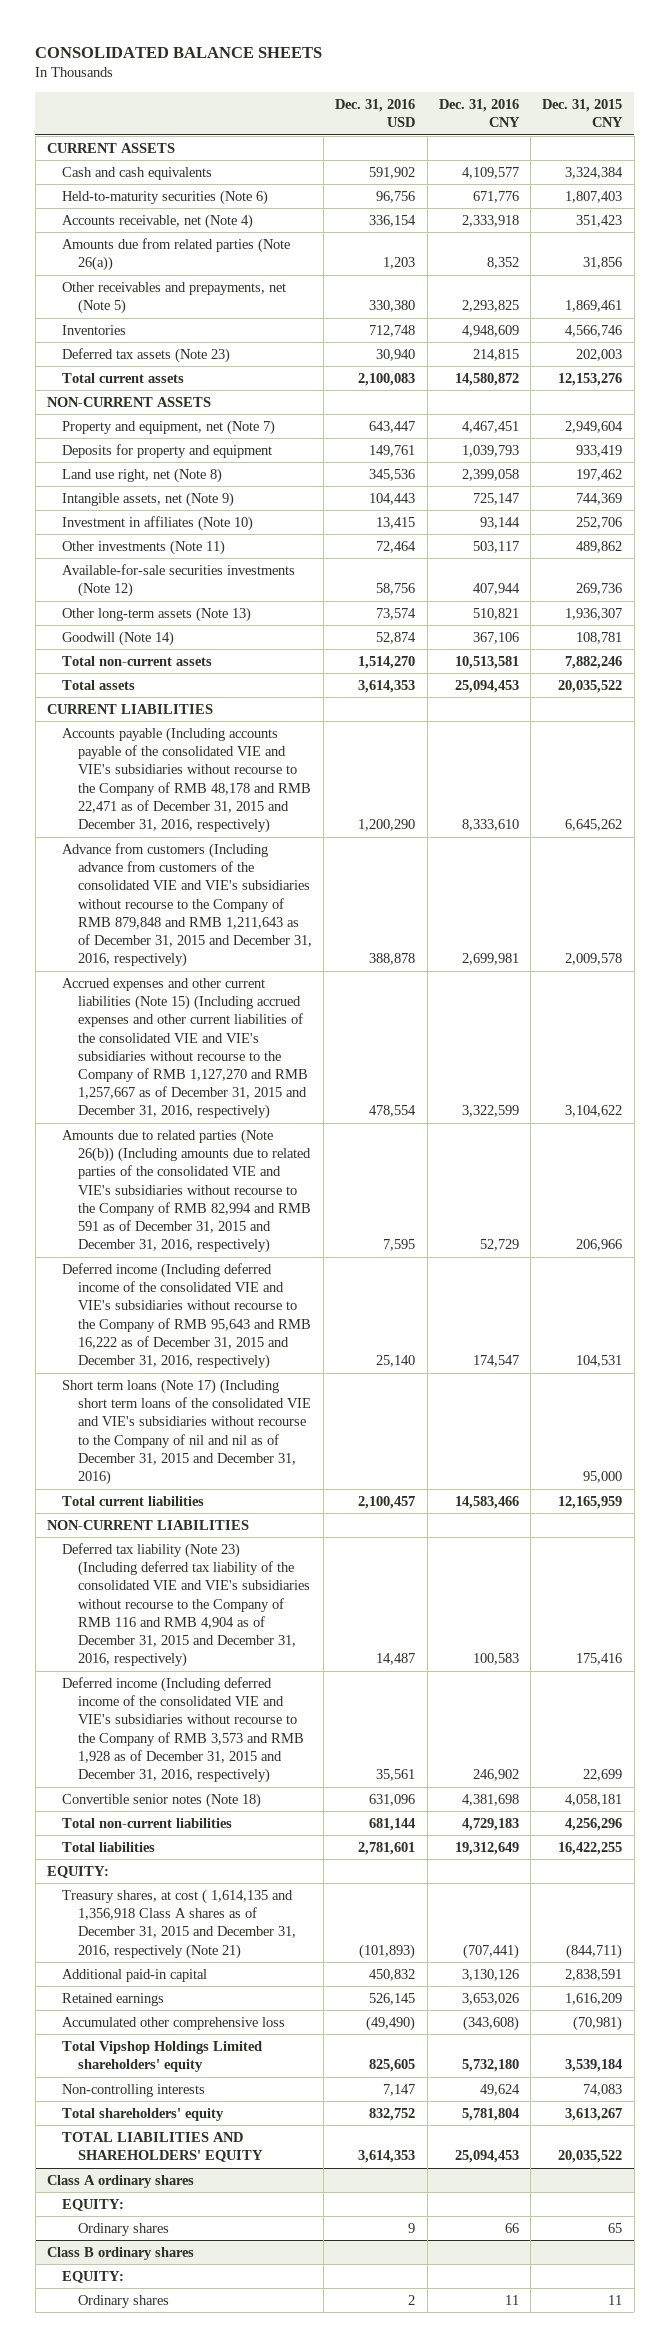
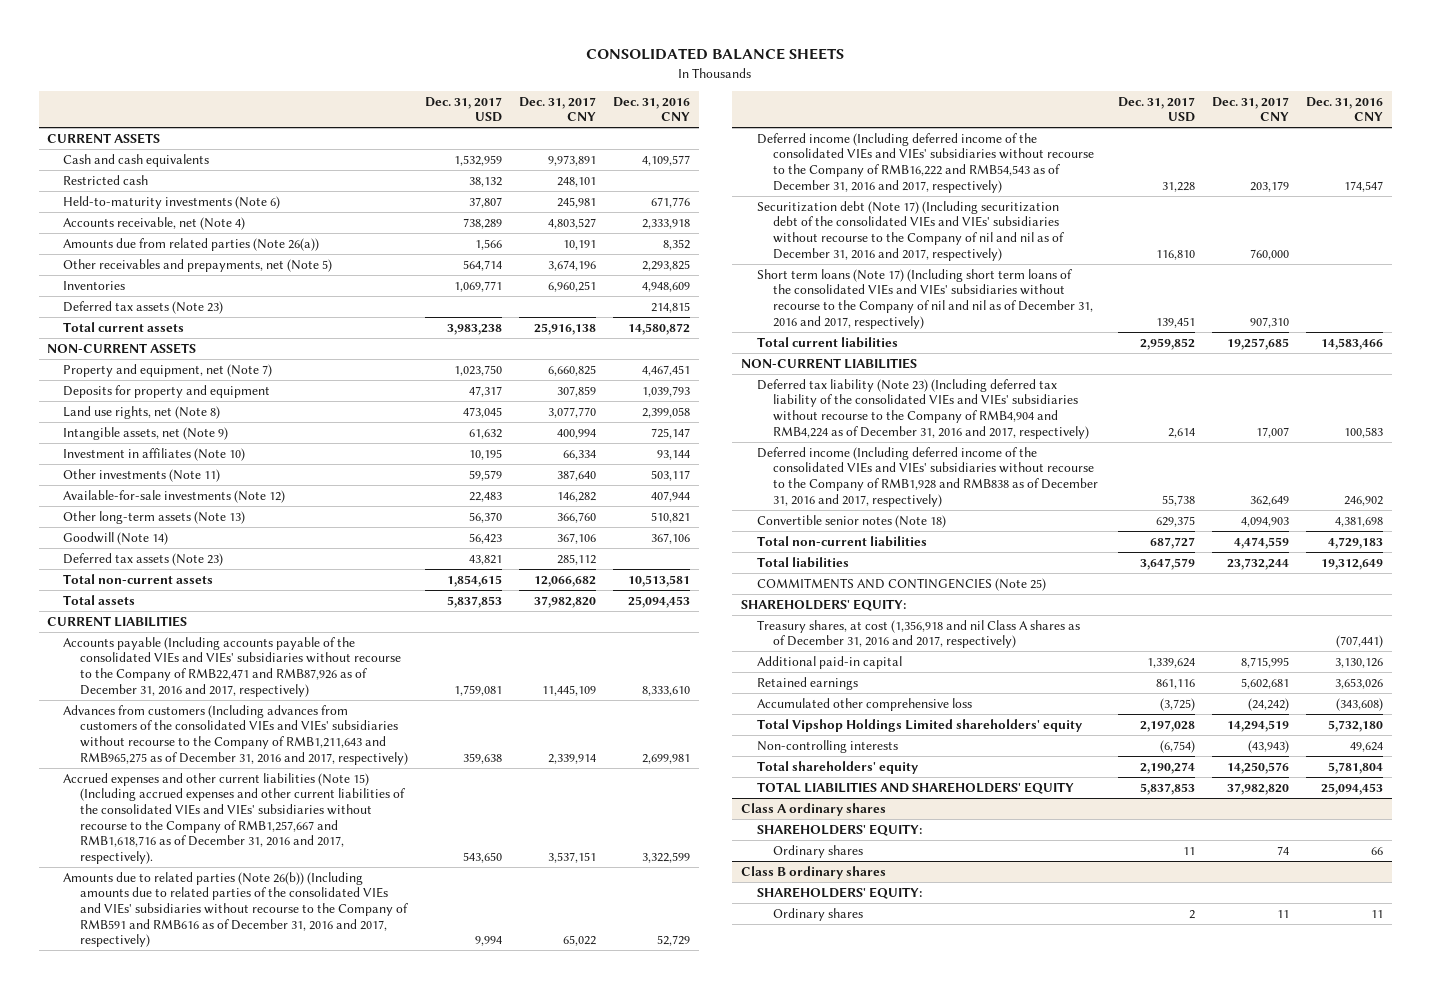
[335,98,416,128] Dec. 31, 2016 USD -> none
[542,98,624,128] Dec. 31, 2015 CNY -> none
none -> [424,96,502,123] Dec. 31, 2017 USD
none -> [518,96,596,122] Dec. 31, 2017 CNY
none -> [63,174,149,185] Restricted cash
[62,189,269,205] Held-to-maturity securities (Note 6) -> [63,195,281,209] Held-to-maturity investments (Note 6)
[62,467,223,483] Land use right, net (Note 8) -> [63,405,221,419] Land use rights, net (Note 8)
[62,563,296,598] Available-for-sale securities investments (Note 12) -> [63,489,286,503] Available-for-sale investments (Note 12)
none -> [63,552,224,566] Deferred tax assets (Note 23)
[62,726,312,834] Accounts payable (Including accounts payable of the consolidated VIE and VIE's subsidiaries without recourse to the Company of RMB 48,178 and RMB 22,471 as of December 31, 2015 and December 31, 2016, respectively) -> [63,636,401,697] Accounts payable (Including accounts payable of the consolidated VIEs and VIEs' subsidiaries without recourse to the Company of RMB22,471 and RMB87,926 as of December 31, 2016 and 2017, respectively)
[62,842,313,968] Advance from customers (Including advance from customers of the consolidated VIE and VIE's subsidiaries without recourse to the Company of RMB 879,848 and RMB 1,211,643 as of December 31, 2015 and December 31, 2016, respectively) -> [63,704,408,765] Advances from customers (Including advances from customers of the consolidated VIEs and VIEs' subsidiaries without recourse to the Company of RMB1,211,643 and RMB965,275 as of December 31, 2016 and 2017, respectively)
[62,977,309,1120] Accrued expenses and other current liabilities (Note 15) (Including accrued expenses and other current liabilities of the consolidated VIE and VIE's subsidiaries without recourse to the Company of RMB 1,127,270 and RMB 1,257,667 as of December 31, 2015 and December 31, 2016, respectively) -> [63,772,405,864] Accrued expenses and other current liabilities (Note 15) (Including accrued expenses and other current liabilities of the consolidated VIEs and VIEs' subsidiaries without recourse to the Company of RMB1,257,667 and RMB1,618,716 as of December 31, 2016 and 2017, respectively).
[62,1128,312,1254] Amounts due to related parties (Note 26(b)) (Including amounts due to related parties of the consolidated VIE and VIE's subsidiaries without recourse to the Company of RMB 82,994 and RMB 591 as of December 31, 2015 and December 31, 2016, respectively) -> [63,871,408,948] Amounts due to related parties (Note 26(b)) (Including amounts due to related parties of the consolidated VIEs and VIEs' subsidiaries without recourse to the Company of RMB591 and RMB616 as of December 31, 2016 and 2017, respectively)
[62,1262,312,1370] Deferred income (Including deferred income of the consolidated VIE and VIE's subsidiaries without recourse to the Company of RMB 95,643 and RMB 16,222 as of December 31, 2015 and December 31, 2016, respectively) -> [756,132,1094,193] Deferred income (Including deferred income of the consolidated VIEs and VIEs' subsidiaries without recourse to the Company of RMB16,222 and RMB54,543 as of December 31, 2016 and 2017, respectively)
none -> [756,200,1064,261] Securitization debt (Note 17) (Including securitization debt of the consolidated VIEs and VIEs' subsidiaries without recourse to the Company of nil and nil as of December 31, 2016 and 2017, respectively)
[62,1378,312,1486] Short term loans (Note 17) (Including short term loans of the consolidated VIE and VIE's subsidiaries without recourse to the Company of nil and nil as of December 31, 2015 and December 31, 2016) -> [756,268,1093,329] Short term loans (Note 17) (Including short term loans of the consolidated VIEs and VIEs' subsidiaries without recourse to the Company of nil and nil as of December 31, 2016 and 2017, respectively)
[62,1542,311,1668] Deferred tax liability (Note 23) (Including deferred tax liability of the consolidated VIE and VIE's subsidiaries without recourse to the Company of RMB 116 and RMB 4,904 as of December 31, 2015 and December 31, 2016, respectively) -> [756,378,1089,439] Deferred tax liability (Note 23) (Including deferred tax liability of the consolidated VIEs and VIEs' subsidiaries without recourse to the Company of RMB4,904 and RMB4,224 as of December 31, 2016 and 2017, respectively)
[62,1676,305,1784] Deferred income (Including deferred income of the consolidated VIE and VIE's subsidiaries without recourse to the Company of RMB 3,573 and RMB 1,928 as of December 31, 2015 and December 31, 2016, respectively) -> [756,446,1098,507] Deferred income (Including deferred income of the consolidated VIEs and VIEs' subsidiaries without recourse to the Company of RMB1,928 and RMB838 as of December 31, 2016 and 2017, respectively)
none -> [756,577,1046,591] COMMITMENTS AND CONTINGENCIES (Note 25)
[46,1865,109,1878] EQUITY: -> [740,598,906,611] SHAREHOLDERS' EQUITY:
[62,1888,297,1959] Treasury shares, at cost ( 1,614,135 and 1,356,918 Class A shares as of December 31, 2015 and December 31, 2016, respectively (Note 21) -> [756,619,1080,649] Treasury shares, at cost (1,356,918 and nil Class A shares as of December 31, 2016 and 2017, respectively)
[62,2198,125,2211] EQUITY: -> [756,823,922,836] SHAREHOLDERS' EQUITY:
[62,2270,125,2283] EQUITY: -> [756,886,922,899] SHAREHOLDERS' EQUITY:

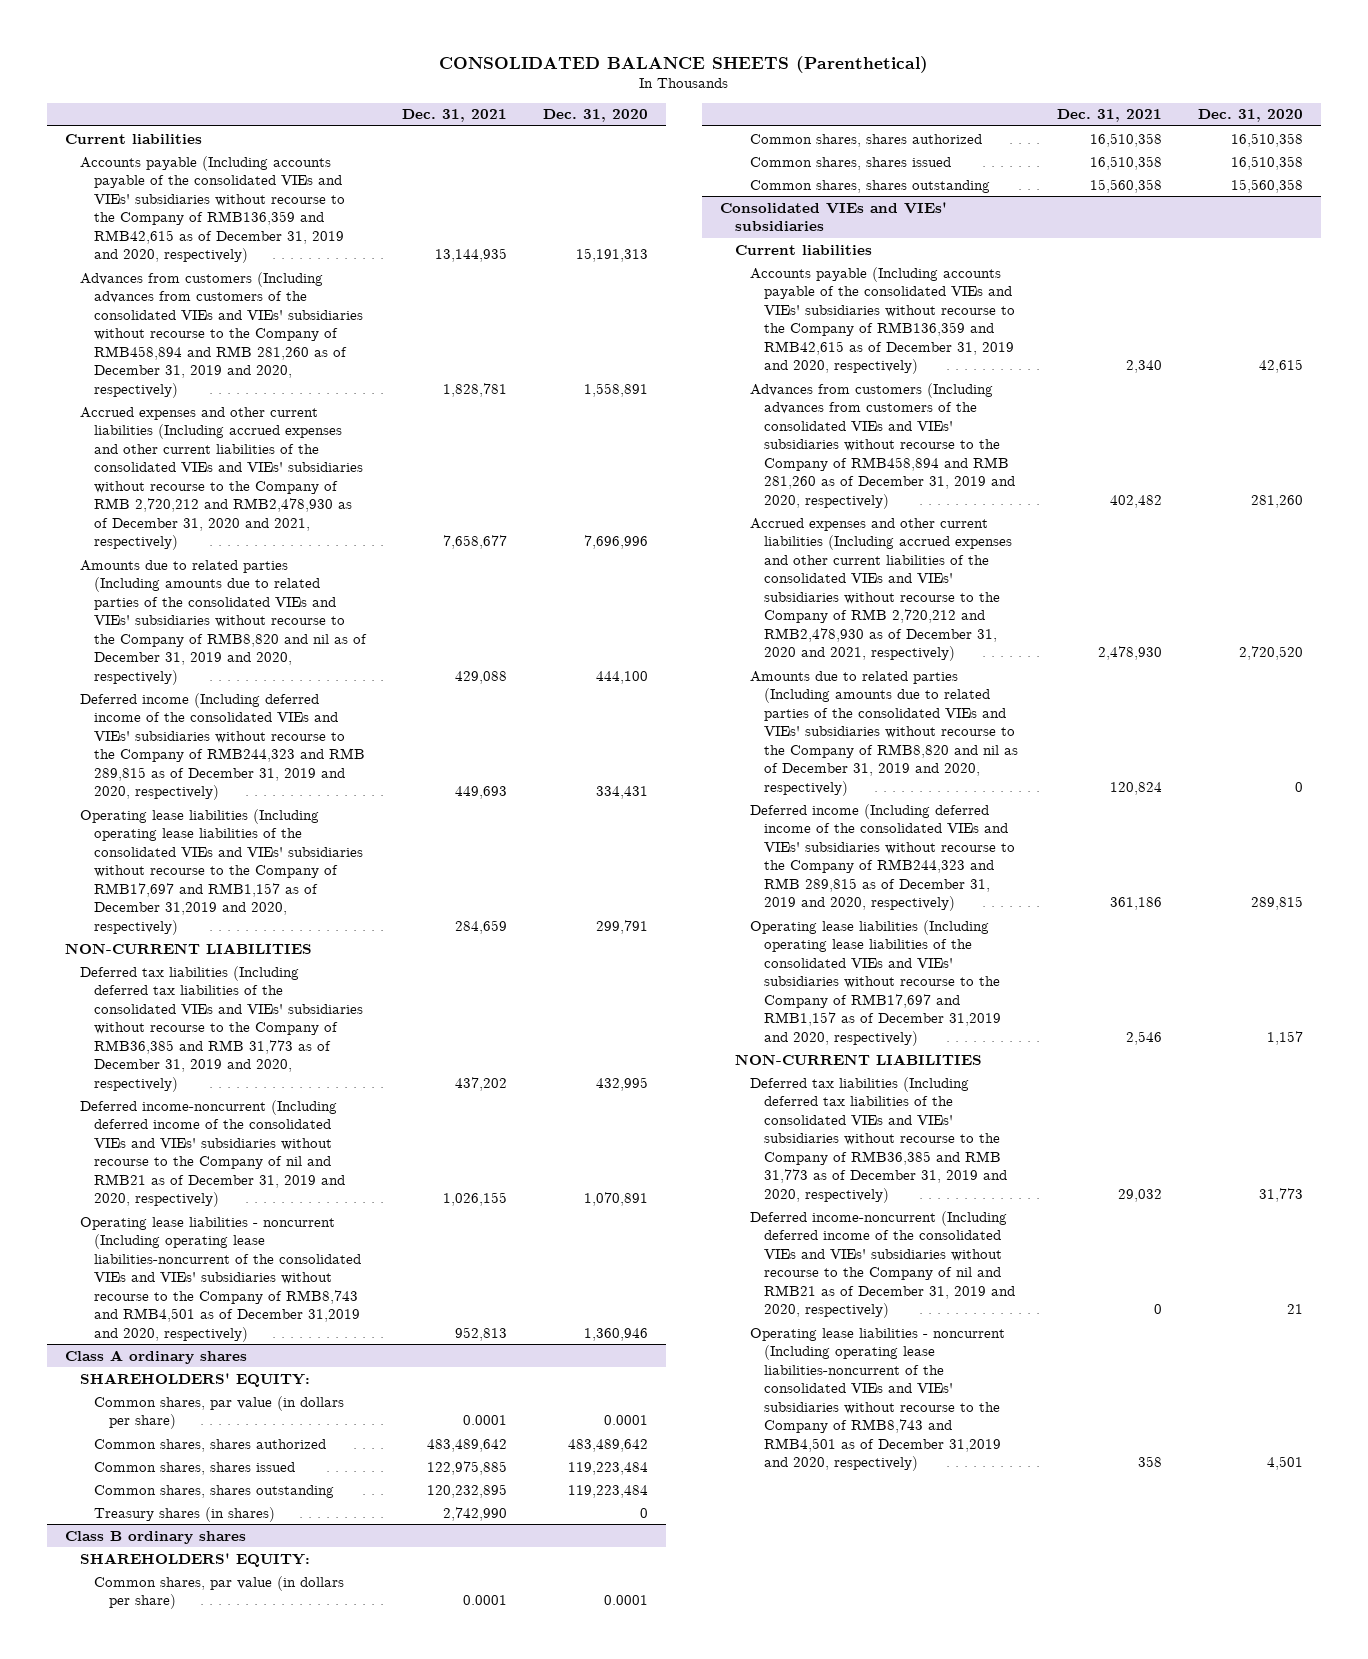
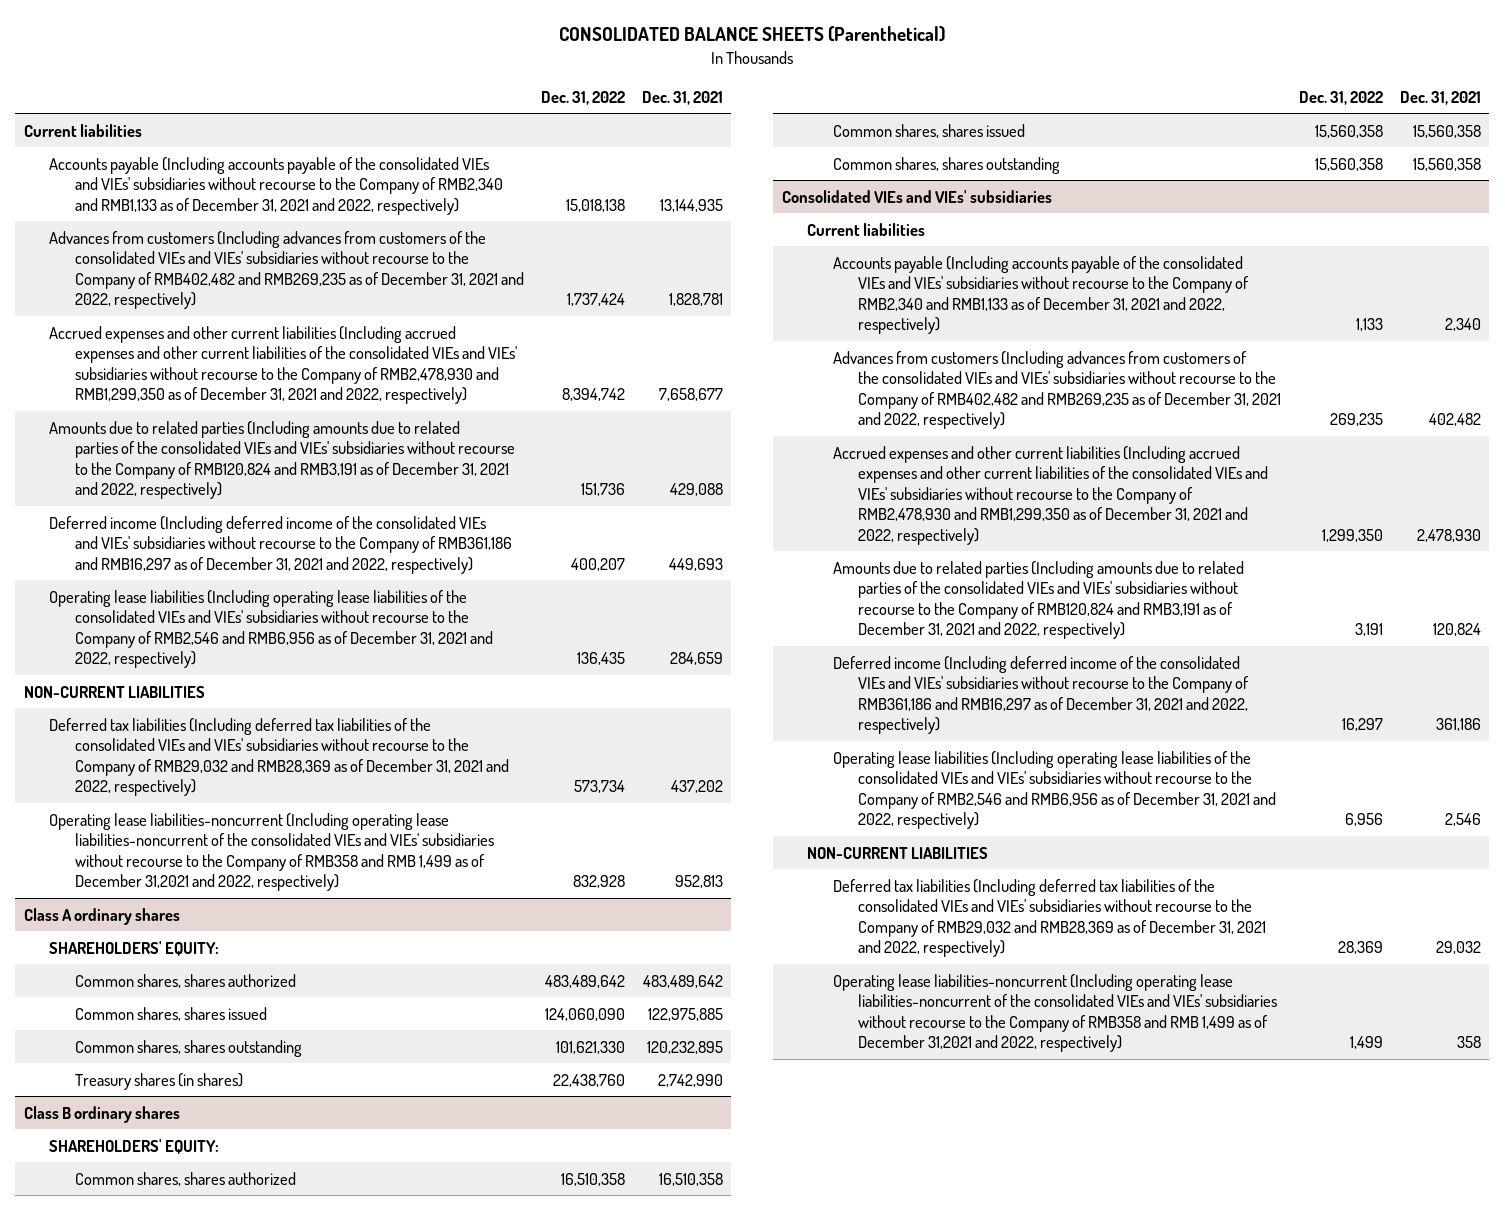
[543,109,649,123] Dec. 31, 2020 -> none
none -> [540,91,625,106] Dec. 31, 2022
[79,155,346,264] Accounts payable (Including accounts payable of the consolidated VIEs and VIEs' subsidiaries without recourse to the Company of RMB136,359 and RMB42,615 as of December 31, 2019 and 2020, respectively) -> [49,156,503,215] Accounts payable (Including accounts payable of the consolidated VIEs and VIEs' subsidiaries without recourse to the Company of RMB2,340 and RMB1,133 as of December 31, 2021 and 2022, respectively)
[79,271,364,398] Advances from customers (Including advances from customers of the consolidated VIEs and VIEs' subsidiaries without recourse to the Company of RMB458,894 and RMB 281,260 as of December 31, 2019 and 2020, respectively) -> [49,230,524,310] Advances from customers (Including advances from customers of the consolidated VIEs and VIEs' subsidiaries without recourse to the Company of RMB402,482 and RMB269,235 as of December 31, 2021 and 2022, respectively)
[79,406,364,551] Accrued expenses and other current liabilities (Including accrued expenses and other current liabilities of the consolidated VIEs and VIEs' subsidiaries without recourse to the Company of RMB 2,720,212 and RMB2,478,930 as of December 31, 2020 and 2021, respectively) -> [49,325,517,405] Accrued expenses and other current liabilities (Including accrued expenses and other current liabilities of the consolidated VIEs and VIEs' subsidiaries without recourse to the Company of RMB2,478,930 and RMB1,299,350 as of December 31, 2021 and 2022, respectively)
[79,559,368,685] Amounts due to related parties (Including amounts due to related parties of the consolidated VIEs and VIEs' subsidiaries without recourse to the Company of RMB8,820 and nil as of December 31, 2019 and 2020, respectively) -> [49,420,515,500] Amounts due to related parties (Including amounts due to related parties of the consolidated VIEs and VIEs' subsidiaries without recourse to the Company of RMB120,824 and RMB3,191 as of December 31, 2021 and 2022, respectively)
[79,692,366,801] Deferred income (Including deferred income of the consolidated VIEs and VIEs' subsidiaries without recourse to the Company of RMB244,323 and RMB 289,815 as of December 31, 2019 and 2020, respectively) -> [49,515,512,574] Deferred income (Including deferred income of the consolidated VIEs and VIEs' subsidiaries without recourse to the Company of RMB361,186 and RMB16,297 as of December 31, 2021 and 2022, respectively)
[79,808,364,935] Operating lease liabilities (Including operating lease liabilities of the consolidated VIEs and VIEs' subsidiaries without recourse to the Company of RMB17,697 and RMB1,157 as of December 31,2019 and 2020, respectively) -> [49,589,493,669] Operating lease liabilities (Including operating lease liabilities of the consolidated VIEs and VIEs' subsidiaries without recourse to the Company of RMB2,546 and RMB6,956 as of December 31, 2021 and 2022, respectively)
[79,1099,346,1208] Deferred income-noncurrent (Including deferred income of the consolidated VIEs and VIEs' subsidiaries without recourse to the Company of nil and RMB21 as of December 31, 2019 and 2020, respectively) -> none
[79,965,364,1092] Deferred tax liabilities (Including deferred tax liabilities of the consolidated VIEs and VIEs' subsidiaries without recourse to the Company of RMB36,385 and RMB 31,773 as of December 31, 2019 and 2020, respectively) -> [49,717,509,797] Deferred tax liabilities (Including deferred tax liabilities of the consolidated VIEs and VIEs' subsidiaries without recourse to the Company of RMB29,032 and RMB28,369 as of December 31, 2021 and 2022, respectively)
[79,1216,362,1342] Operating lease liabilities - noncurrent (Including operating lease liabilities-noncurrent of the consolidated VIEs and VIEs' subsidiaries without recourse to the Company of RMB8,743 and RMB4,501 as of December 31,2019 and 2020, respectively) -> [49,812,494,892] Operating lease liabilities-noncurrent (Including operating lease liabilities-noncurrent of the consolidated VIEs and VIEs' subsidiaries without recourse to the Company of RMB358 and RMB 1,499 as of December 31,2021 and 2022, respectively)
[94,1395,345,1430] Common shares, par value (in dollars per share) -> none
[94,1575,345,1610] Common shares, par value (in dollars per share) -> none
[1090,155,1163,170] 16,510,358 -> [1412,124,1481,138] 15,560,358
[749,266,1016,375] Accounts payable (Including accounts payable of the consolidated VIEs and VIEs' subsidiaries without recourse to the Company of RMB136,359 and RMB42,615 as of December 31, 2019 and 2020, respectively) -> [832,255,1250,335] Accounts payable (Including accounts payable of the consolidated VIEs and VIEs' subsidiaries without recourse to the Company of RMB2,340 and RMB1,133 as of December 31, 2021 and 2022, respectively)
[749,382,1016,509] Advances from customers (Including advances from customers of the consolidated VIEs and VIEs' subsidiaries without recourse to the Company of RMB458,894 and RMB 281,260 as of December 31, 2019 and 2020, respectively) -> [832,350,1282,430] Advances from customers (Including advances from customers of the consolidated VIEs and VIEs' subsidiaries without recourse to the Company of RMB402,482 and RMB269,235 as of December 31, 2021 and 2022, respectively)
[749,517,1013,662] Accrued expenses and other current liabilities (Including accrued expenses and other current liabilities of the consolidated VIEs and VIEs' subsidiaries without recourse to the Company of RMB 2,720,212 and RMB2,478,930 as of December 31, 2020 and 2021, respectively) -> [832,445,1269,546] Accrued expenses and other current liabilities (Including accrued expenses and other current liabilities of the consolidated VIEs and VIEs' subsidiaries without recourse to the Company of RMB2,478,930 and RMB1,299,350 as of December 31, 2021 and 2022, respectively)
[749,670,1019,796] Amounts due to related parties (Including amounts due to related parties of the consolidated VIEs and VIEs' subsidiaries without recourse to the Company of RMB8,820 and nil as of December 31, 2019 and 2020, respectively) -> [832,560,1244,640] Amounts due to related parties (Including amounts due to related parties of the consolidated VIEs and VIEs' subsidiaries without recourse to the Company of RMB120,824 and RMB3,191 as of December 31, 2021 and 2022, respectively)
[749,803,1016,912] Deferred income (Including deferred income of the consolidated VIEs and VIEs' subsidiaries without recourse to the Company of RMB244,323 and RMB 289,815 as of December 31, 2019 and 2020, respectively) -> [832,655,1250,735] Deferred income (Including deferred income of the consolidated VIEs and VIEs' subsidiaries without recourse to the Company of RMB361,186 and RMB16,297 as of December 31, 2021 and 2022, respectively)
[749,919,1002,1046] Operating lease liabilities (Including operating lease liabilities of the consolidated VIEs and VIEs' subsidiaries without recourse to the Company of RMB17,697 and RMB1,157 as of December 31,2019 and 2020, respectively) -> [832,750,1277,830] Operating lease liabilities (Including operating lease liabilities of the consolidated VIEs and VIEs' subsidiaries without recourse to the Company of RMB2,546 and RMB6,956 as of December 31, 2021 and 2022, respectively)
[749,1210,1016,1319] Deferred income-noncurrent (Including deferred income of the consolidated VIEs and VIEs' subsidiaries without recourse to the Company of nil and RMB21 as of December 31, 2019 and 2020, respectively) -> none
[749,1076,1008,1203] Deferred tax liabilities (Including deferred tax liabilities of the consolidated VIEs and VIEs' subsidiaries without recourse to the Company of RMB36,385 and RMB 31,773 as of December 31, 2019 and 2020, respectively) -> [832,878,1267,958] Deferred tax liabilities (Including deferred tax liabilities of the consolidated VIEs and VIEs' subsidiaries without recourse to the Company of RMB29,032 and RMB28,369 as of December 31, 2021 and 2022, respectively)
[749,1327,1005,1472] Operating lease liabilities - noncurrent (Including operating lease liabilities-noncurrent of the consolidated VIEs and VIEs' subsidiaries without recourse to the Company of RMB8,743 and RMB4,501 as of December 31,2019 and 2020, respectively) -> [832,973,1278,1053] Operating lease liabilities-noncurrent (Including operating lease liabilities-noncurrent of the consolidated VIEs and VIEs' subsidiaries without recourse to the Company of RMB358 and RMB 1,499 as of December 31,2021 and 2022, respectively)

